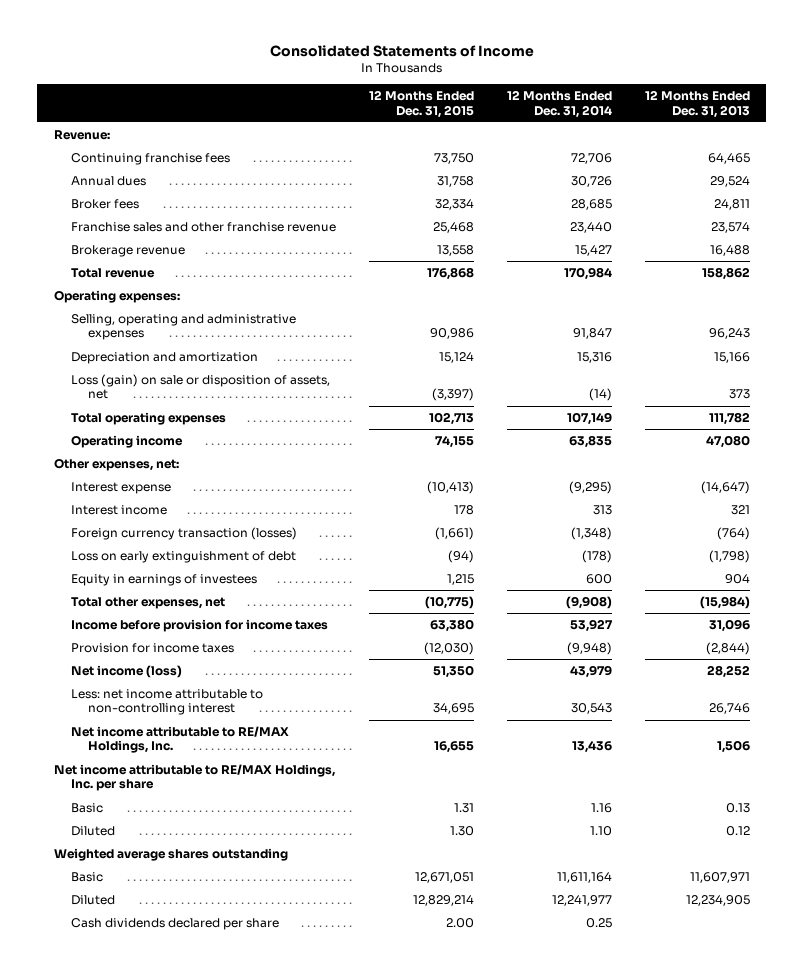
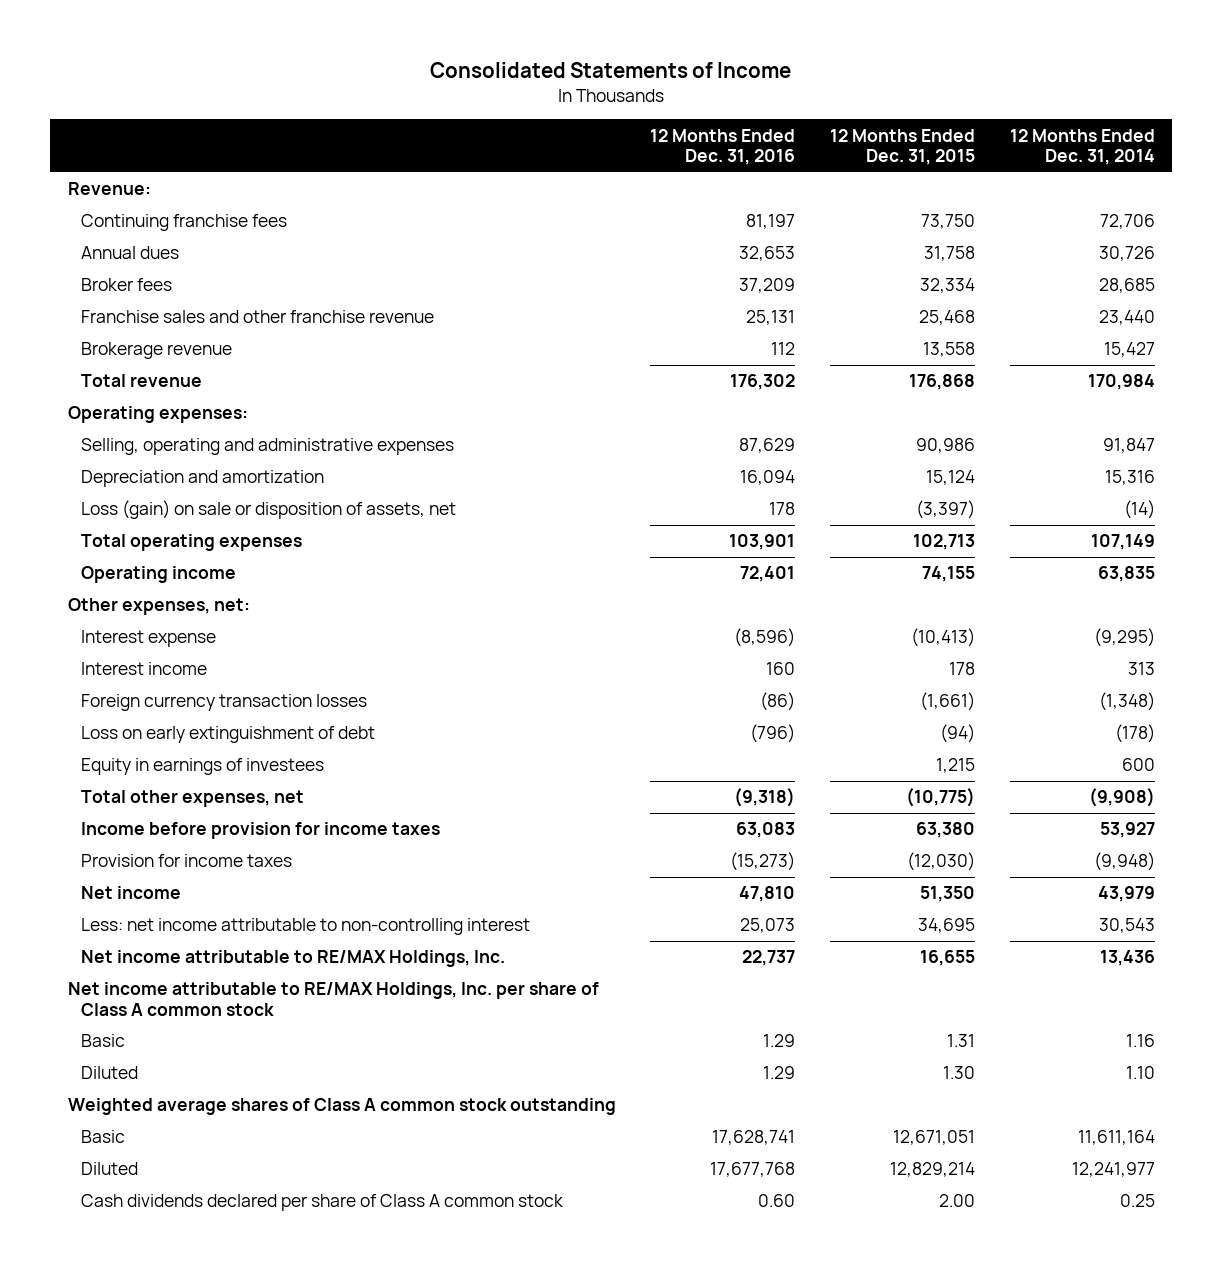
[644,90,750,118] 12 Months Ended Dec. 31, 2013 -> none
none -> [650,128,796,166] 12 Months Ended Dec. 31, 2016
[70,527,297,541] Foreign currency transaction (losses) -> [81,694,368,712] Foreign currency transaction losses
[70,665,182,679] Net income (loss) -> [81,886,182,900] Net income
[53,764,335,792] Net income attributable to RE/MAX Holdings, Inc. per share -> [67,982,599,1017] Net income attributable to RE/MAX Holdings, Inc. per share of Class A common stock
[53,848,288,862] Weighted average shares outstanding -> [67,1098,616,1116] Weighted average shares of Class A common stock outstanding
[70,918,279,931] Cash dividends declared per share -> [81,1194,565,1212] Cash dividends declared per share of Class A common stock

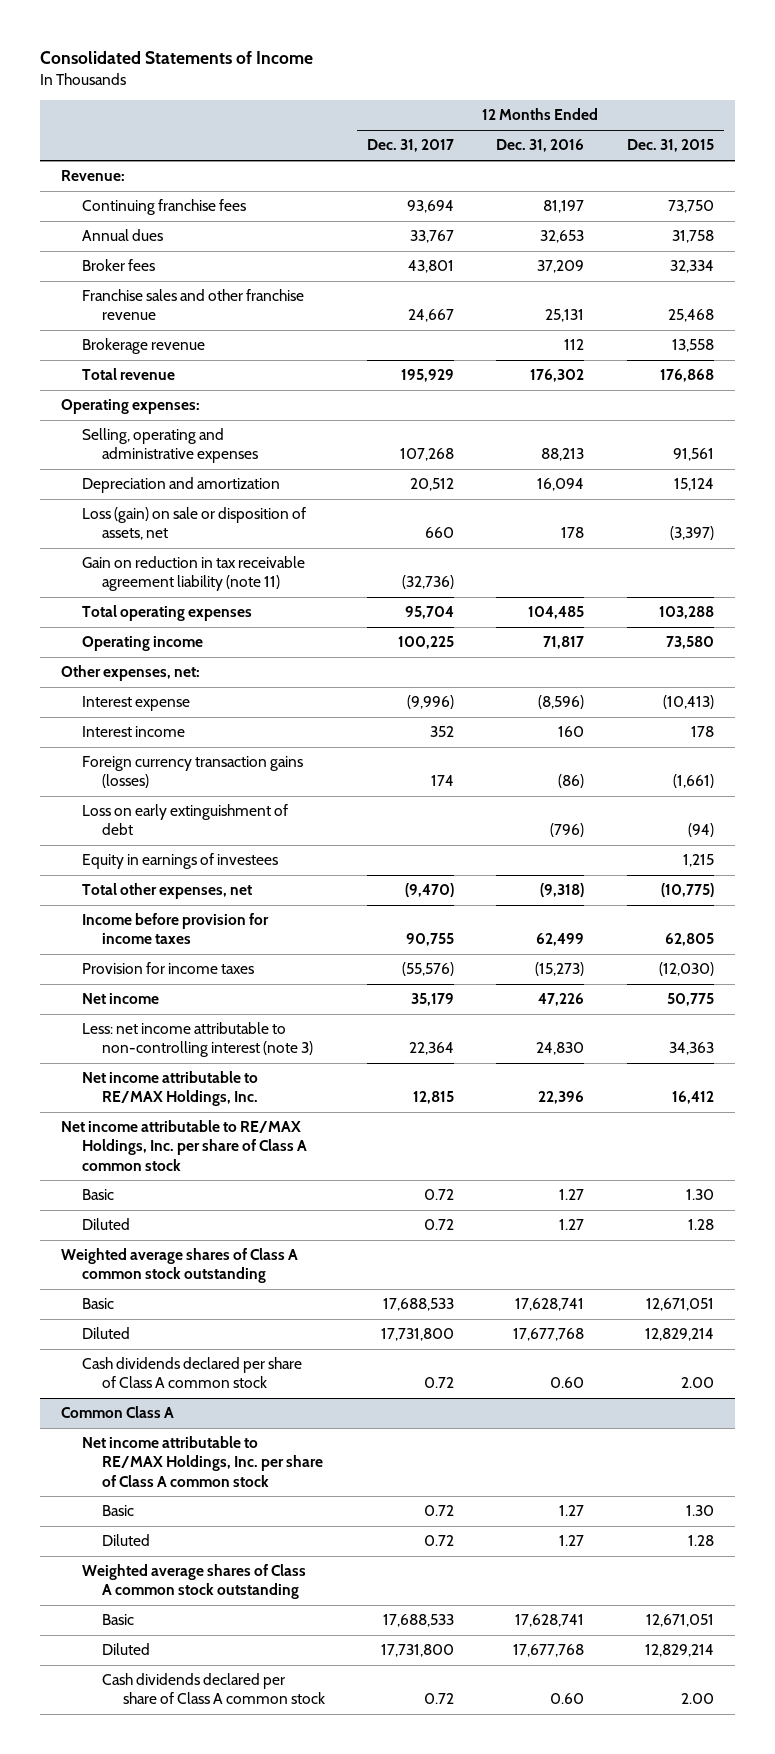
[1009,128,1155,166] 12 Months Ended Dec. 31, 2014 -> none
none -> [367,139,455,153] Dec. 31, 2017
[739,438,796,454] 87,629 -> [541,448,585,462] 88,213
[916,438,976,454] 90,986 -> [672,448,714,462] 91,561
none -> [81,556,305,592] Gain on reduction in tax receivable agreement liability (note 11)
[729,534,796,551] 103,901 -> [528,606,585,620] 104,485
[913,534,976,551] 102,713 -> [658,606,714,620] 103,288
[740,566,796,583] 72,401 -> [543,636,585,650] 71,817
[922,566,976,583] 74,155 -> [665,636,714,650] 73,580
[81,694,368,712] Foreign currency transaction losses -> [81,756,303,789] Foreign currency transaction gains (losses)
[736,822,796,839] 63,083 -> [536,933,585,947] 62,499
[916,822,976,839] 63,380 -> [664,933,714,947] 62,805
[739,886,796,903] 47,810 -> [538,993,585,1007] 47,226
[920,886,976,903] 51,350 -> [666,993,714,1007] 50,775
[81,918,531,936] Less: net income attributable to non-controlling interest -> [81,1022,314,1058] Less: net income attributable to non-controlling interest (note 3)
[740,918,796,934] 25,073 -> [536,1042,585,1056] 24,830
[918,918,976,934] 34,695 -> [668,1042,714,1056] 34,363
[742,950,796,967] 22,737 -> [538,1091,585,1105] 22,396
[920,950,976,967] 16,655 -> [671,1091,714,1105] 16,412
[763,1034,796,1048] 1.29 -> [559,1189,585,1201] 1.27
[947,1034,976,1048] 1.31 -> [685,1189,714,1201] 1.30
[763,1066,796,1080] 1.29 -> [559,1219,585,1231] 1.27
[943,1066,976,1080] 1.30 -> [687,1219,714,1231] 1.28
none -> [61,1406,175,1419] Common Class A
none -> [81,1436,324,1487] Net income attributable to RE/MAX Holdings, Inc. per share of Class A common stock
none -> [102,1505,135,1517] Basic
none -> [102,1534,151,1547] Diluted
none -> [81,1564,306,1600] Weighted average shares of Class A common stock outstanding
none -> [102,1614,135,1626] Basic
none -> [102,1643,151,1656] Diluted
none -> [102,1673,326,1705] Cash dividends declared per share of Class A common stock

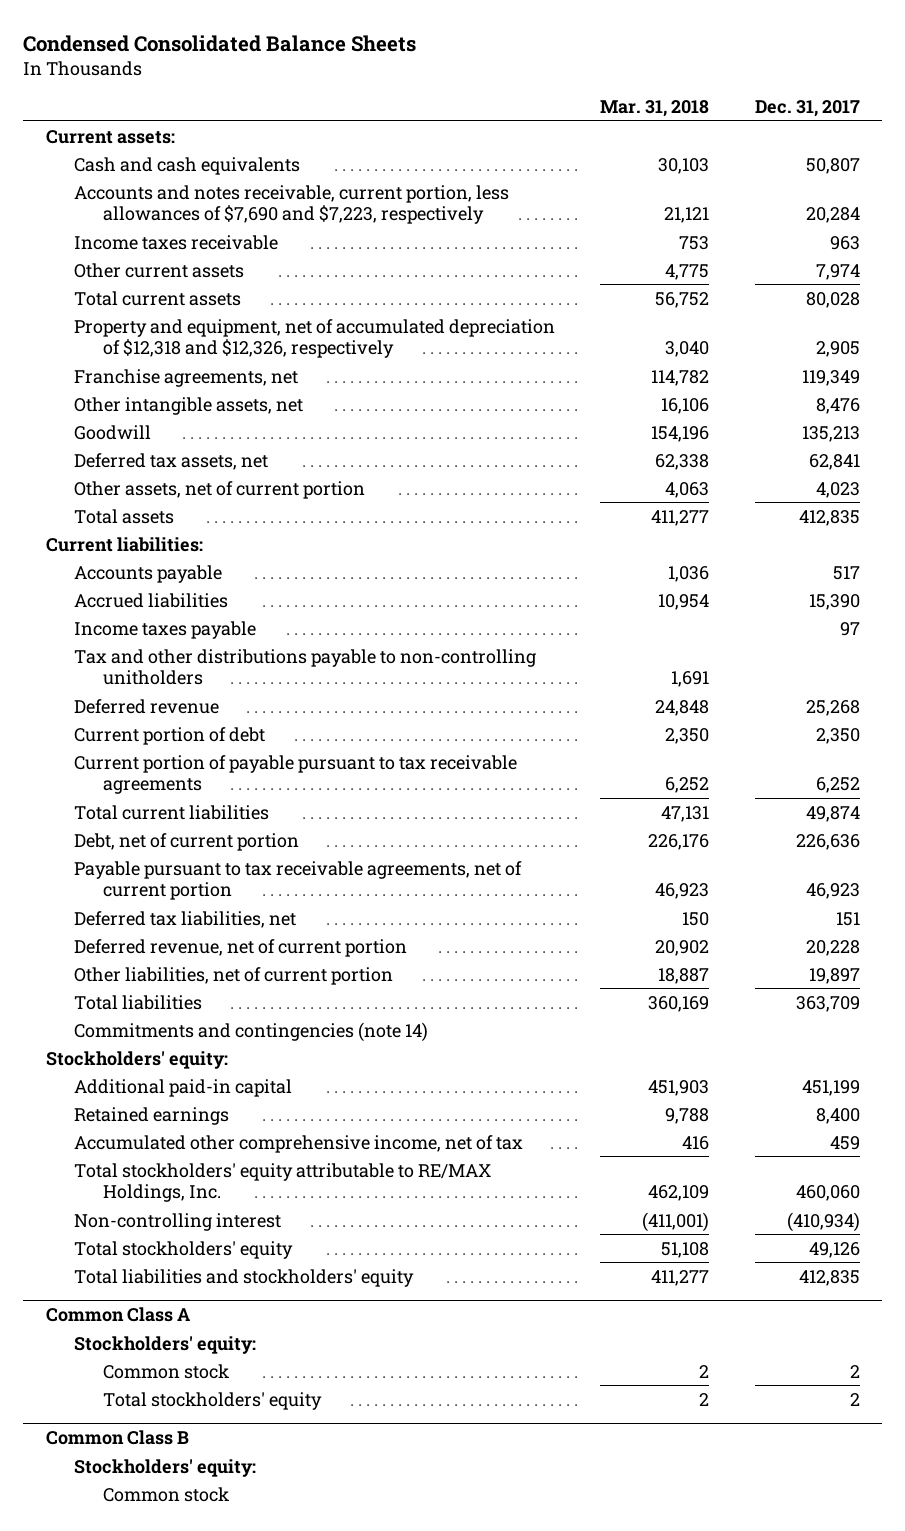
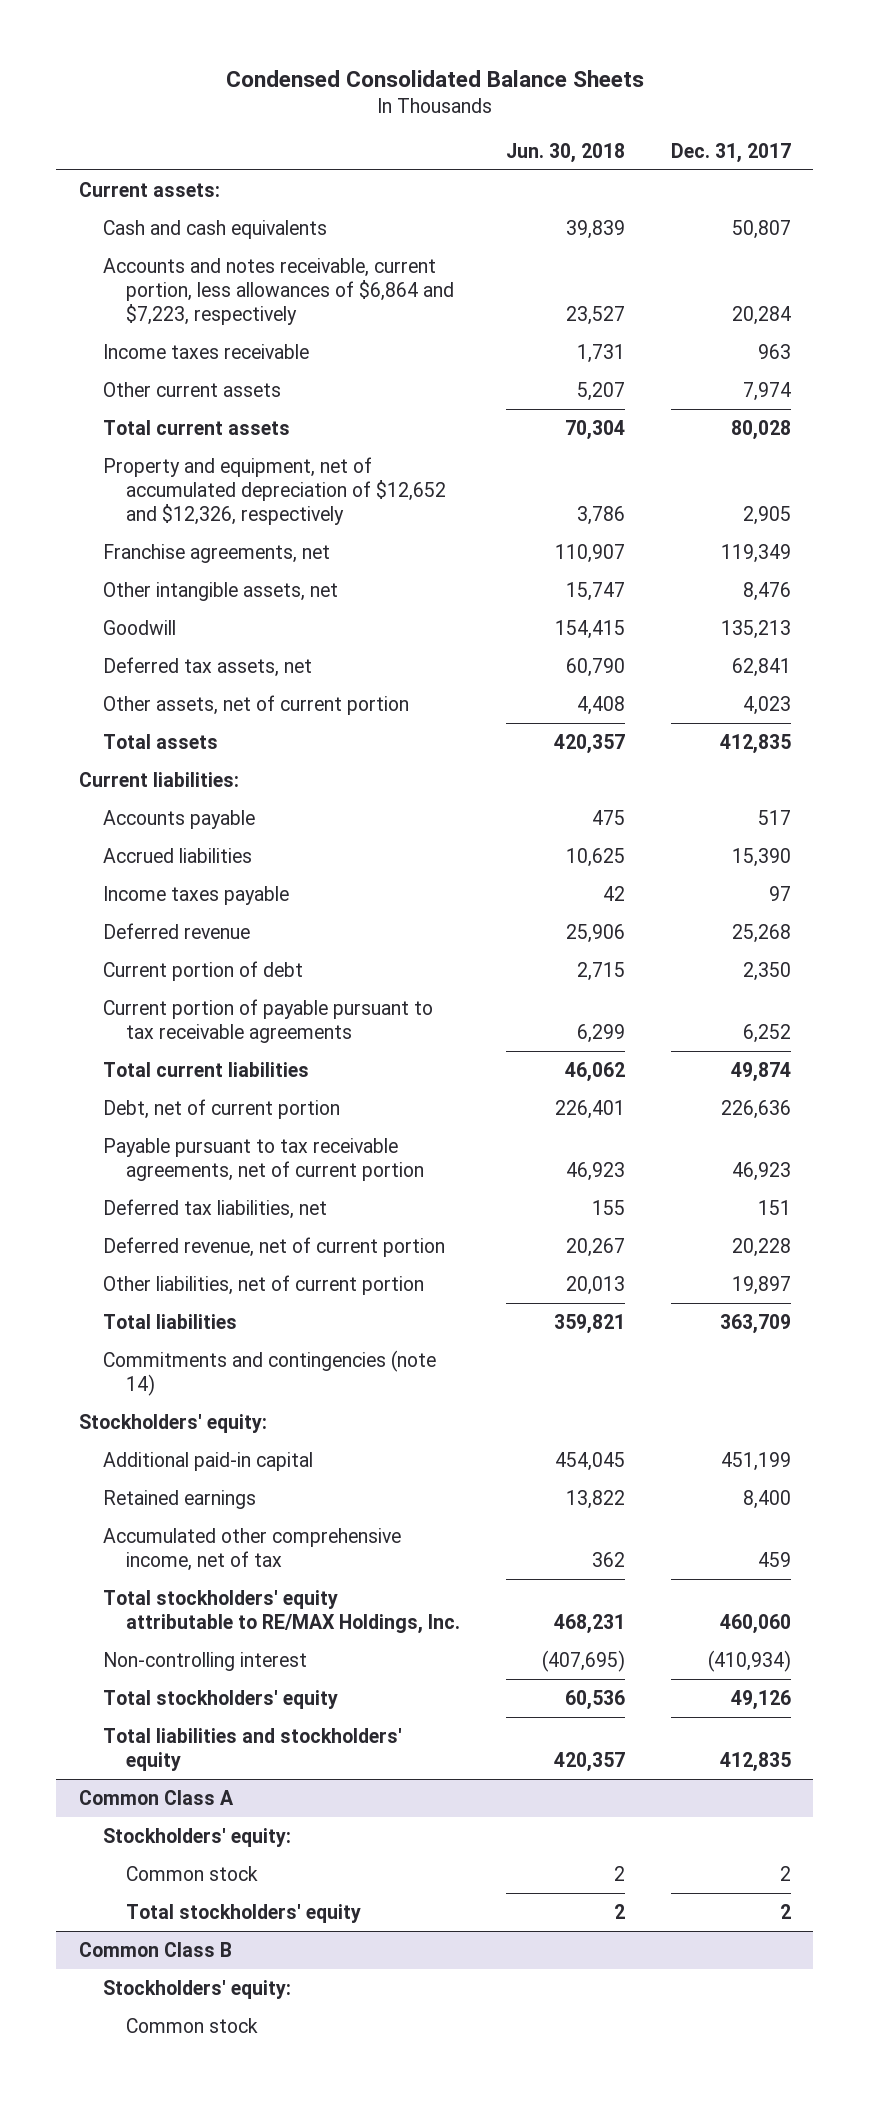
[600,100,710,118] Mar. 31, 2018 -> none
none -> [505,142,625,163] Jun. 30, 2018
[74,184,510,224] Accounts and notes receivable, current portion, less allowances of $7,690 and $7,223, respectively -> [102,257,455,325] Accounts and notes receivable, current portion, less allowances of $6,864 and $7,223, respectively
[74,318,556,358] Property and equipment, net of accumulated depreciation of $12,318 and $12,326, respectively -> [102,456,447,525] Property and equipment, net of accumulated depreciation of $12,652 and $12,326, respectively
[74,648,537,685] Tax and other distributions payable to non-controlling unitholders -> none

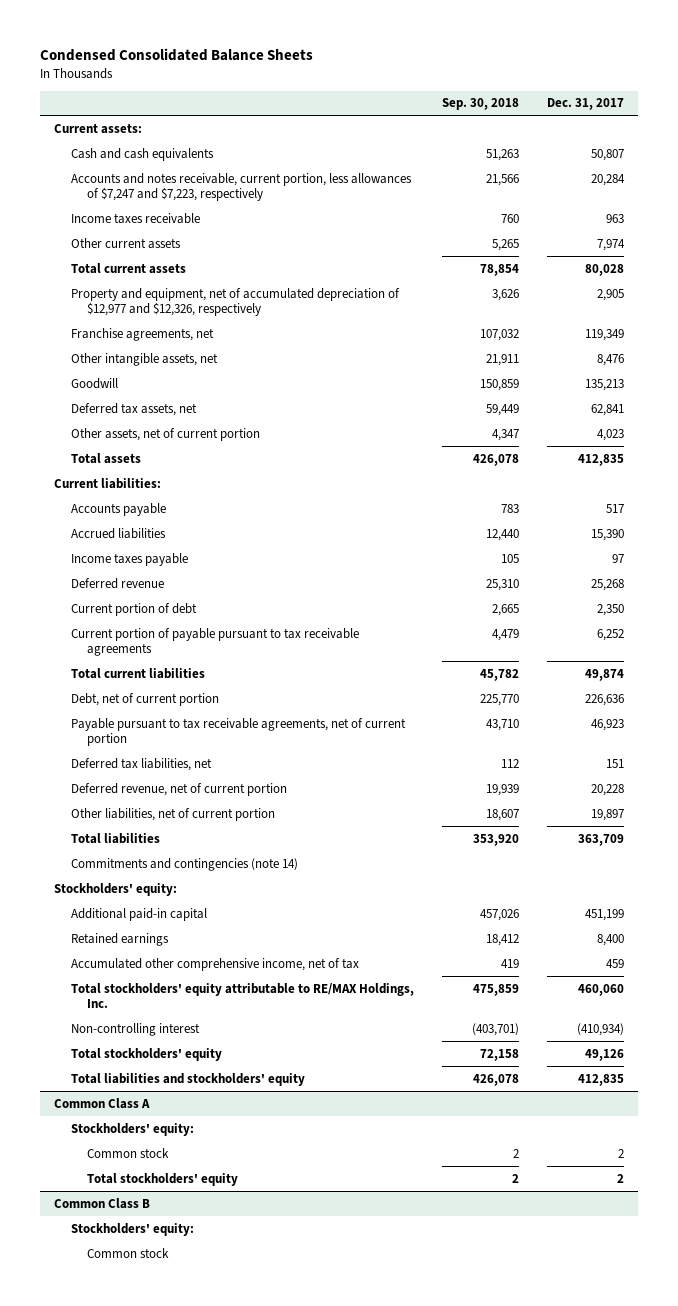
[505,142,625,163] Jun. 30, 2018 -> none
none -> [441,98,519,111] Sep. 30, 2018
[102,257,455,325] Accounts and notes receivable, current portion, less allowances of $6,864 and $7,223, respectively -> [70,172,412,201] Accounts and notes receivable, current portion, less allowances of $7,247 and $7,223, respectively
[102,456,447,525] Property and equipment, net of accumulated depreciation of $12,652 and $12,326, respectively -> [70,287,400,316] Property and equipment, net of accumulated depreciation of $12,977 and $12,326, respectively

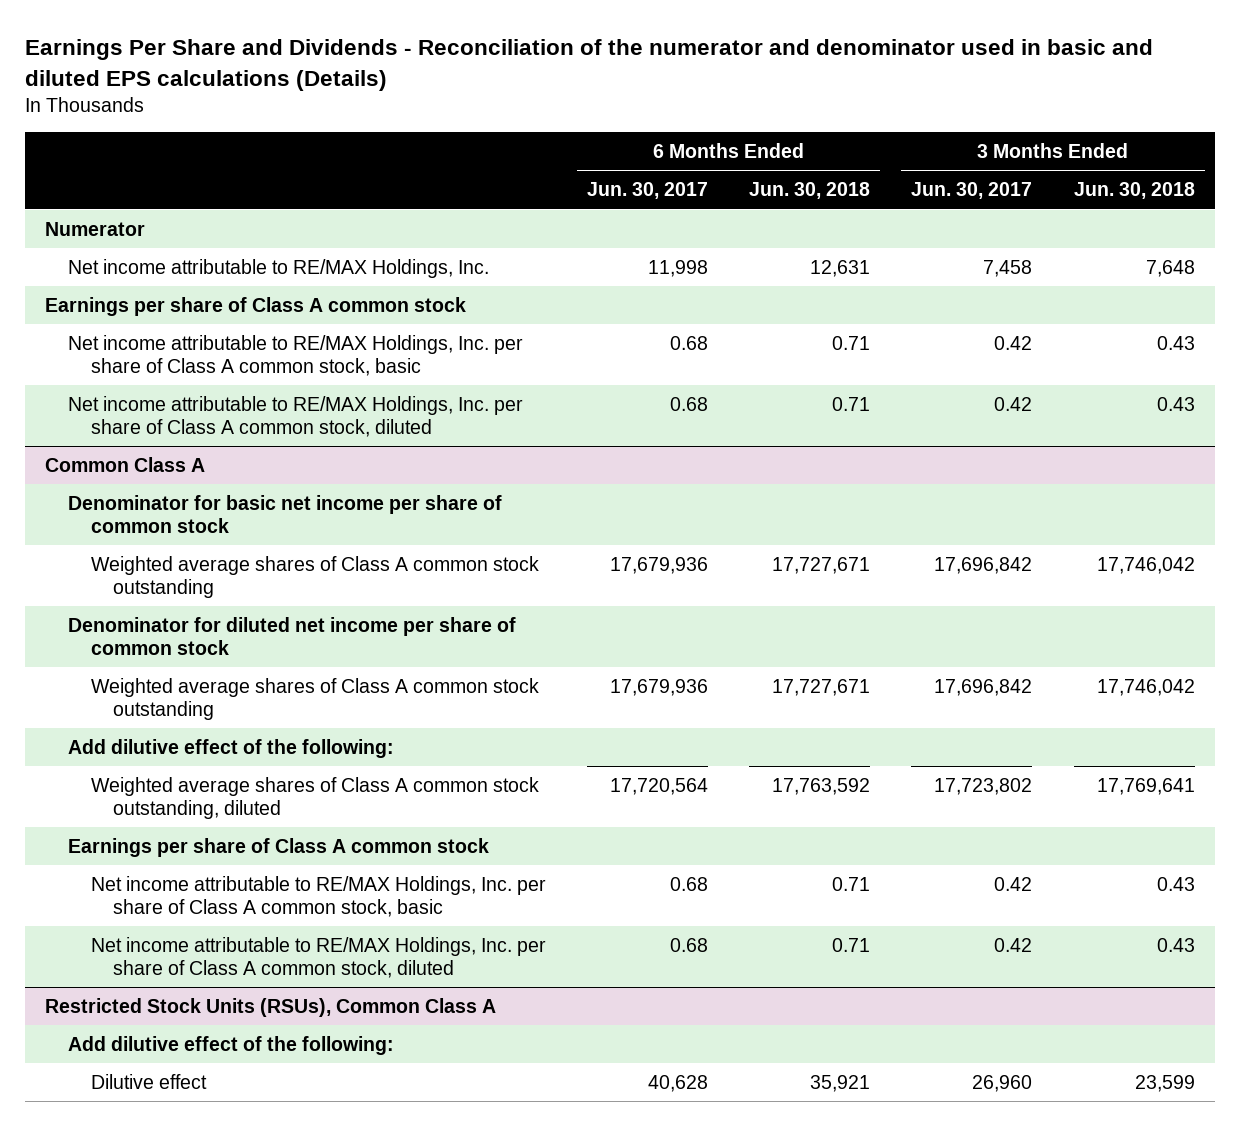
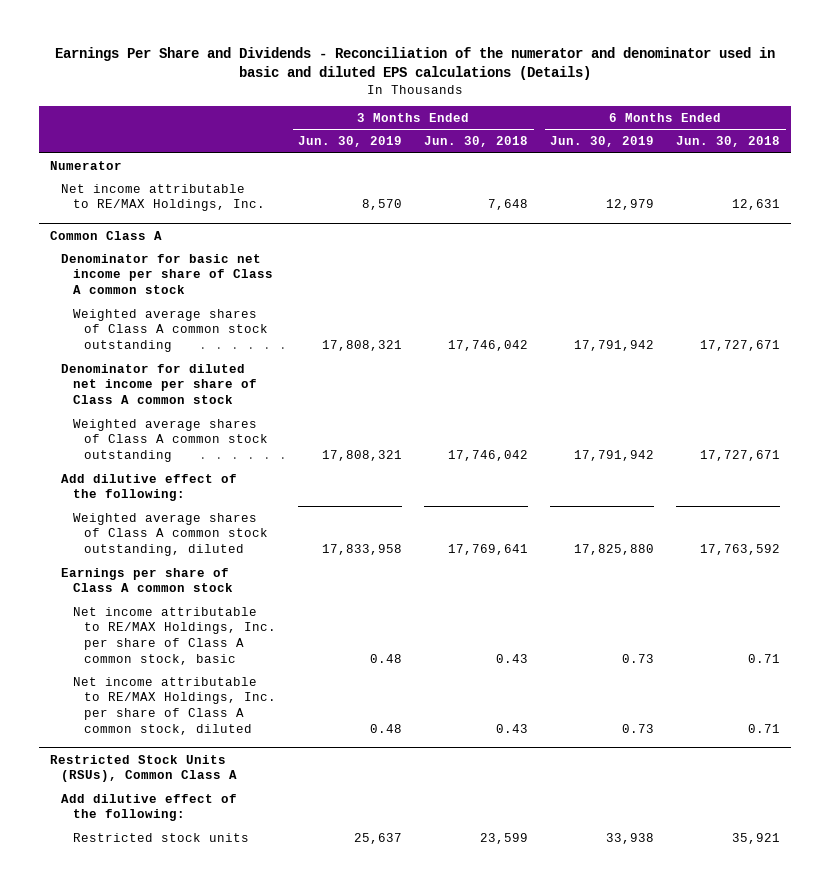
[586,182,708,200] Jun. 30, 2017 -> none
[911,182,1033,200] Jun. 30, 2017 -> none
none -> [298,136,403,148] Jun. 30, 2019
none -> [550,136,655,148] Jun. 30, 2019
[45,296,467,316] Earnings per share of Class A common stock -> none
[68,334,524,377] Net income attributable to RE/MAX Holdings, Inc. per share of Class A common stock, basic -> none
[68,395,524,438] Net income attributable to RE/MAX Holdings, Inc. per share of Class A common stock, diluted -> none
[68,494,503,534] Denominator for basic net income per share of common stock -> [61,253,273,294] Denominator for basic net income per share of Class A common stock
[68,616,517,656] Denominator for diluted net income per share of common stock -> [61,363,257,404] Denominator for diluted net income per share of Class A common stock
[90,1073,207,1089] Dilutive effect -> [72,832,249,842] Restricted stock units

